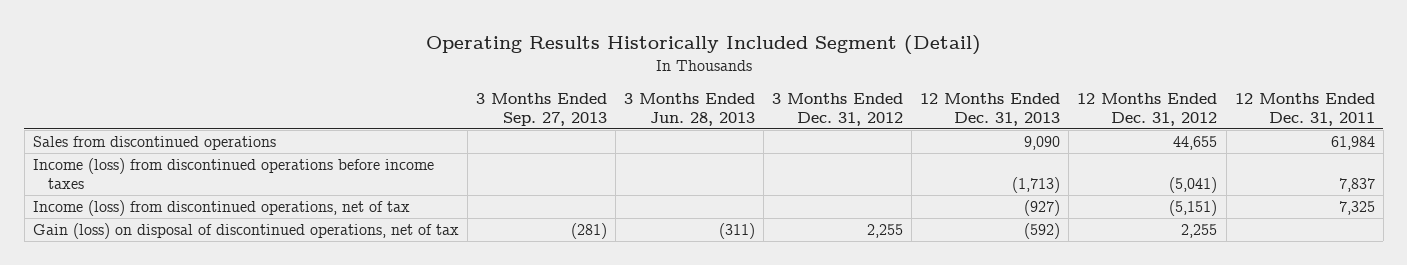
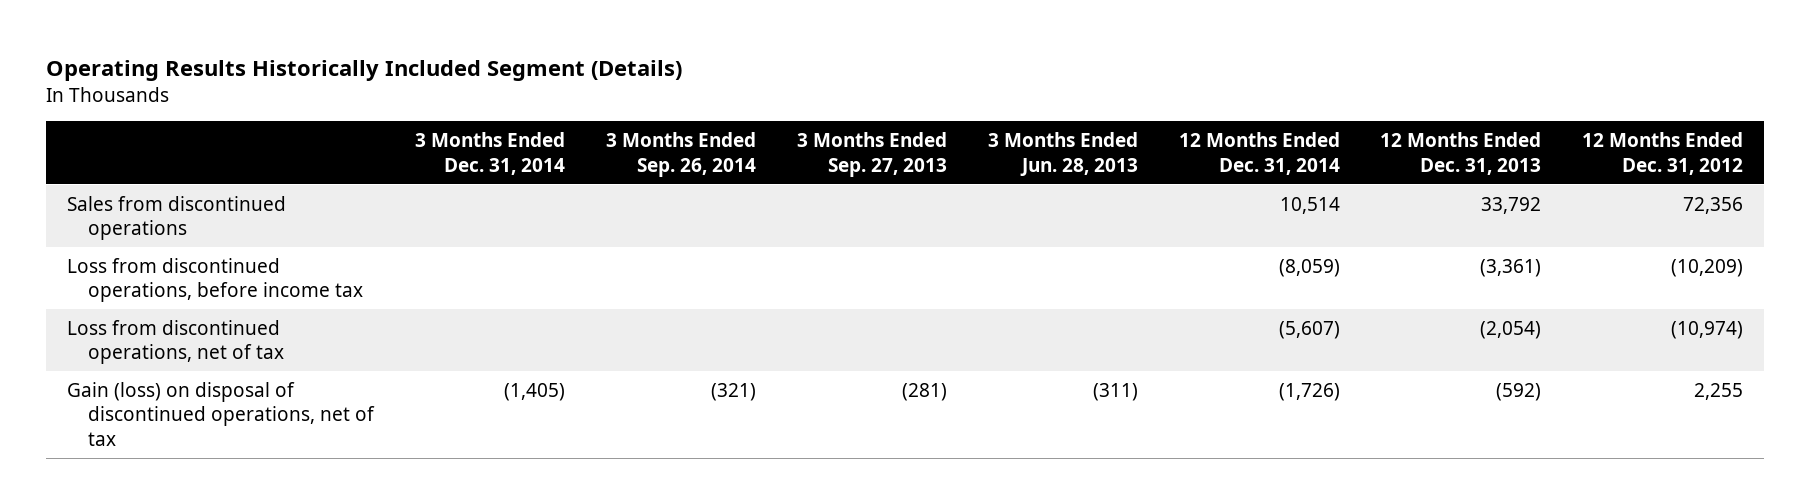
[425,35,981,56] Operating Results Historically Included Segment (Detail) -> [46,60,683,82] Operating Results Historically Included Segment (Details)
[772,93,904,126] 3 Months Ended Dec. 31, 2012 -> none
[1234,93,1375,126] 12 Months Ended Dec. 31, 2011 -> none
none -> [415,132,566,175] 3 Months Ended Dec. 31, 2014
none -> [606,132,757,177] 3 Months Ended Sep. 26, 2014
none -> [1178,132,1340,175] 12 Months Ended Dec. 31, 2014
[1024,136,1061,151] 9,090 -> [1481,196,1542,214] 33,792
[1173,136,1218,151] 44,655 -> [1683,196,1744,214] 72,356
[32,158,434,189] Income (loss) from discontinued operations before income taxes -> [66,257,364,303] Loss from discontinued operations, before income tax
[1012,176,1061,193] (1,713) -> [1480,258,1542,277] (3,361)
[1169,176,1218,193] (5,041) -> [1671,258,1744,277] (10,209)
[32,200,410,217] Income (loss) from discontinued operations, net of tax -> [66,319,285,365] Loss from discontinued operations, net of tax
[1024,200,1061,217] (927) -> [1480,320,1542,339] (2,054)
[1169,200,1218,217] (5,151) -> [1671,320,1744,339] (10,974)

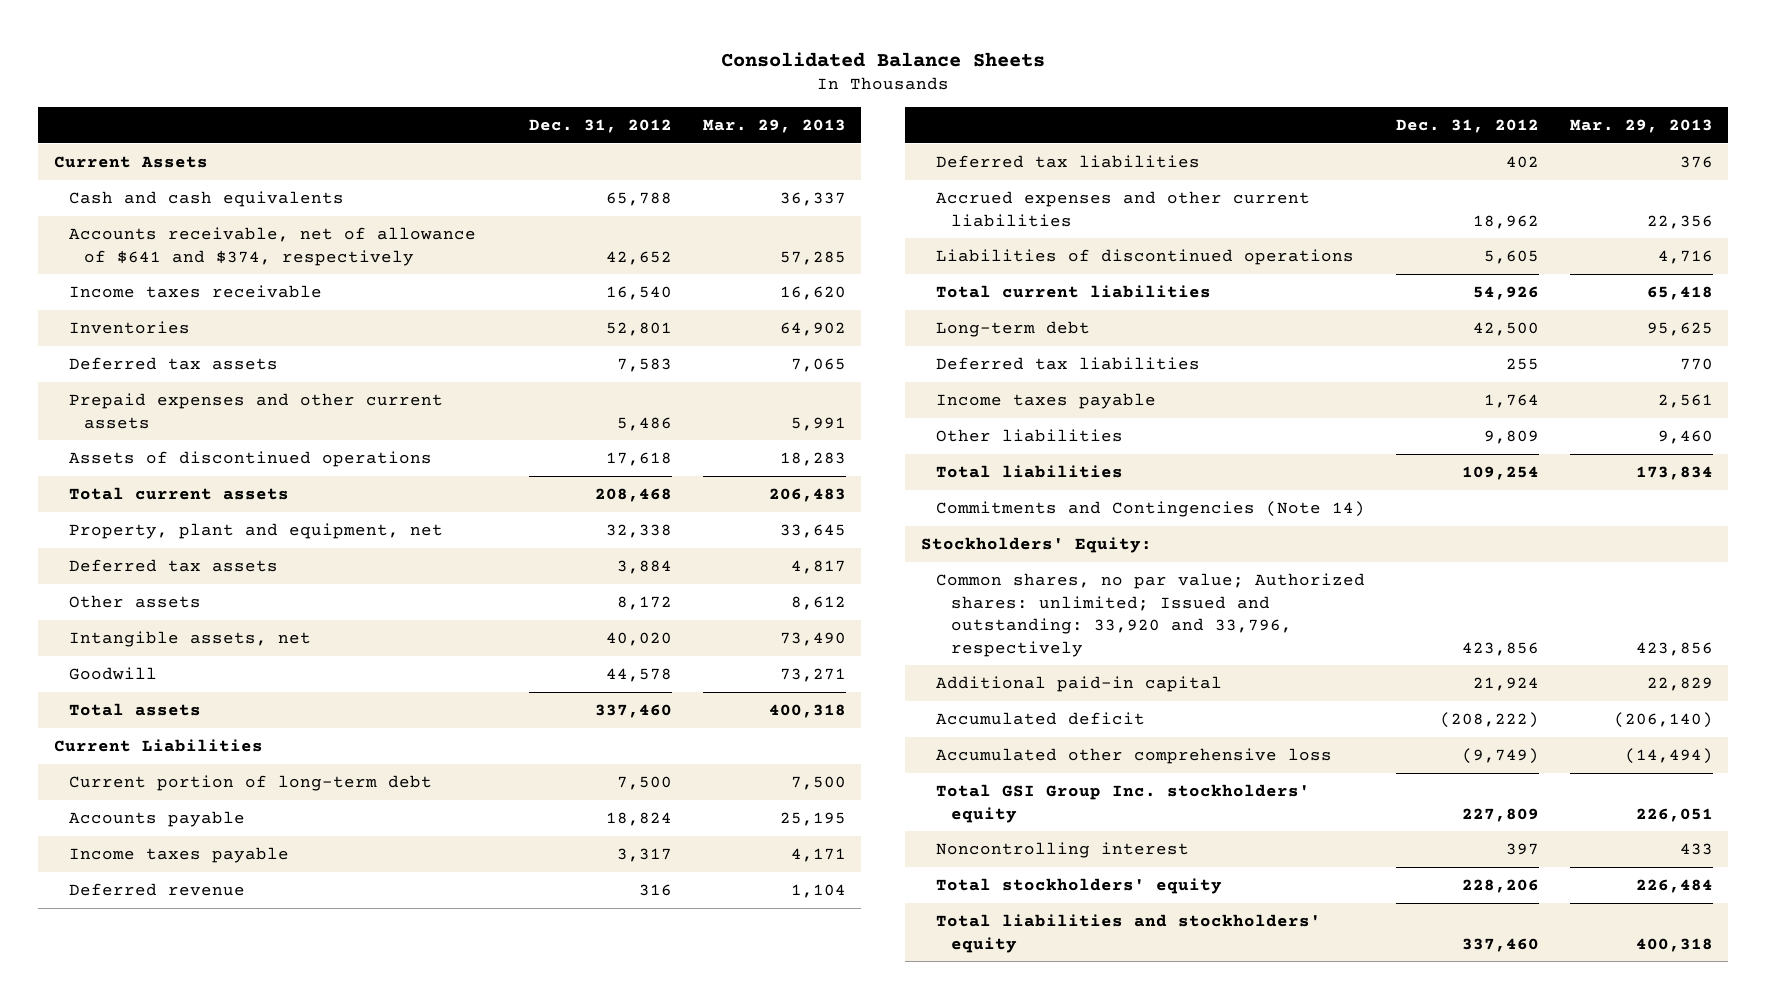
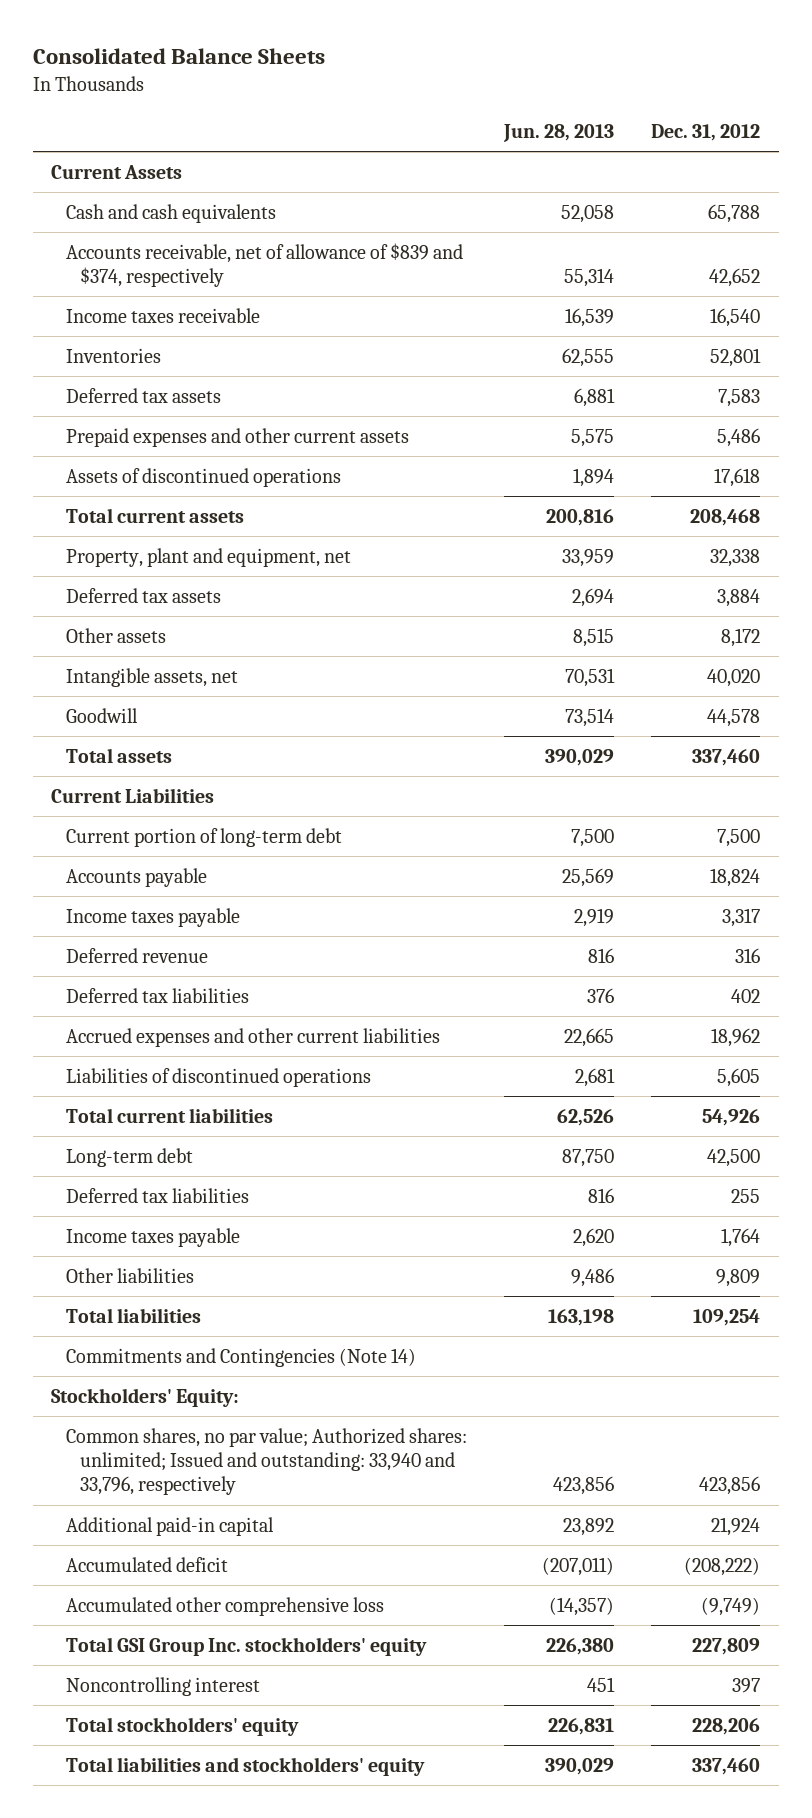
[702,119,846,134] Mar. 29, 2013 -> none
none -> [503,123,615,142] Jun. 28, 2013
[68,227,476,266] Accounts receivable, net of allowance of $641 and $374, respectively -> [65,242,463,288] Accounts receivable, net of allowance of $839 and $374, respectively
[935,573,1365,657] Common shares, no par value; Authorized shares: unlimited; Issued and outstanding: 33,920 and 33,796, respectively -> [65,1427,467,1496] Common shares, no par value; Authorized shares: unlimited; Issued and outstanding: 33,940 and 33,796, respectively

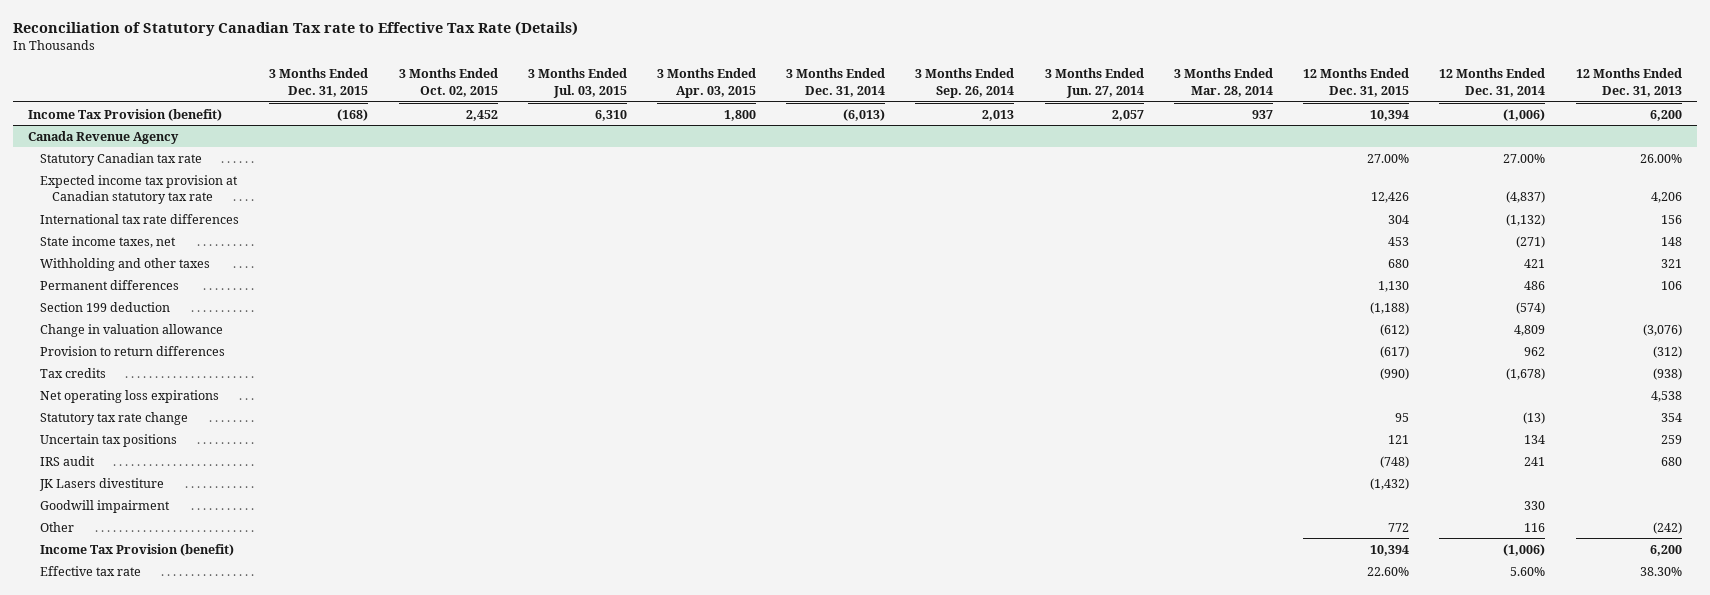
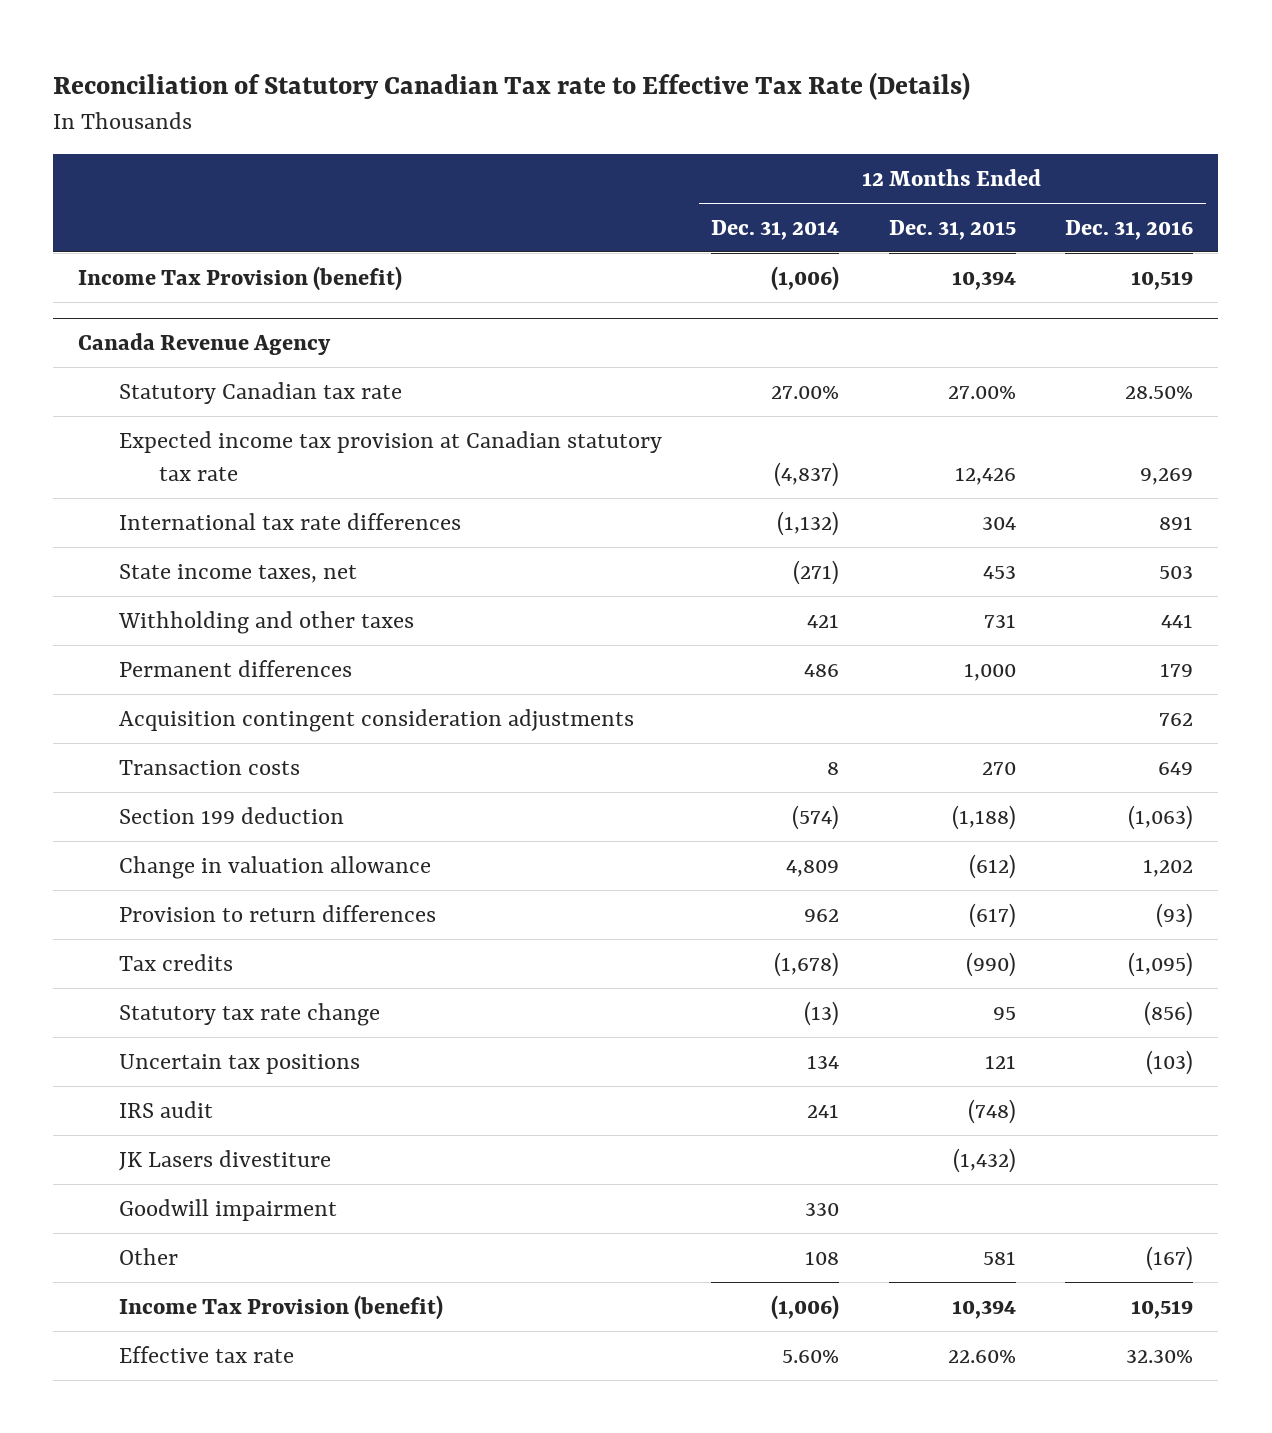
[269,68,369,97] 3 Months Ended Dec. 31, 2015 -> none
[398,68,498,97] 3 Months Ended Oct. 02, 2015 -> none
[527,68,627,98] 3 Months Ended Jul. 03, 2015 -> none
[657,68,757,98] 3 Months Ended Apr. 03, 2015 -> none
[786,68,886,97] 3 Months Ended Dec. 31, 2014 -> none
[915,68,1015,98] 3 Months Ended Sep. 26, 2014 -> none
[1044,68,1144,98] 3 Months Ended Jun. 27, 2014 -> none
[1173,68,1273,97] 3 Months Ended Mar. 28, 2014 -> none
[1575,68,1682,97] 12 Months Ended Dec. 31, 2013 -> none
none -> [1065,219,1194,240] Dec. 31, 2016
[1388,258,1410,268] 680 -> [983,613,1016,628] 731
[1378,280,1410,292] 1,130 -> [963,662,1016,681] 1,000
none -> [118,708,634,732] Acquisition contingent consideration adjustments
none -> [118,759,300,775] Transaction costs
[40,389,220,403] Net operating loss expirations -> none
[1388,522,1410,532] 772 -> [982,1250,1016,1265] 581
[1524,522,1546,532] 116 -> [805,1250,840,1265] 108

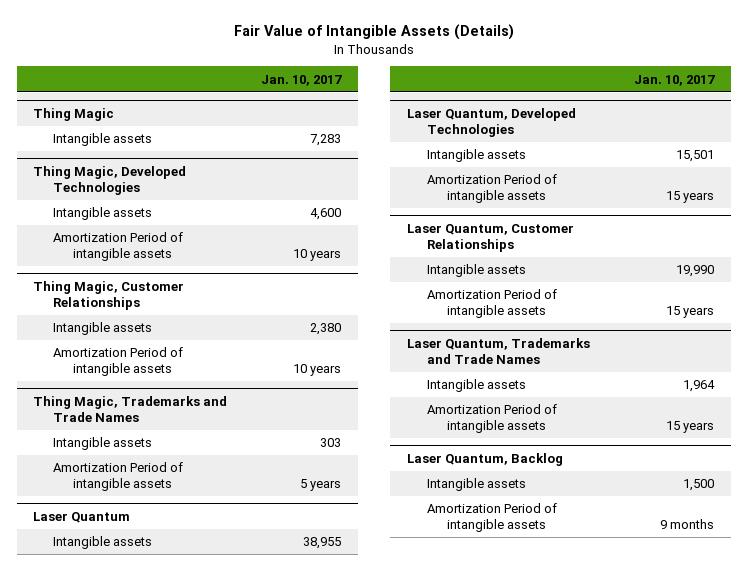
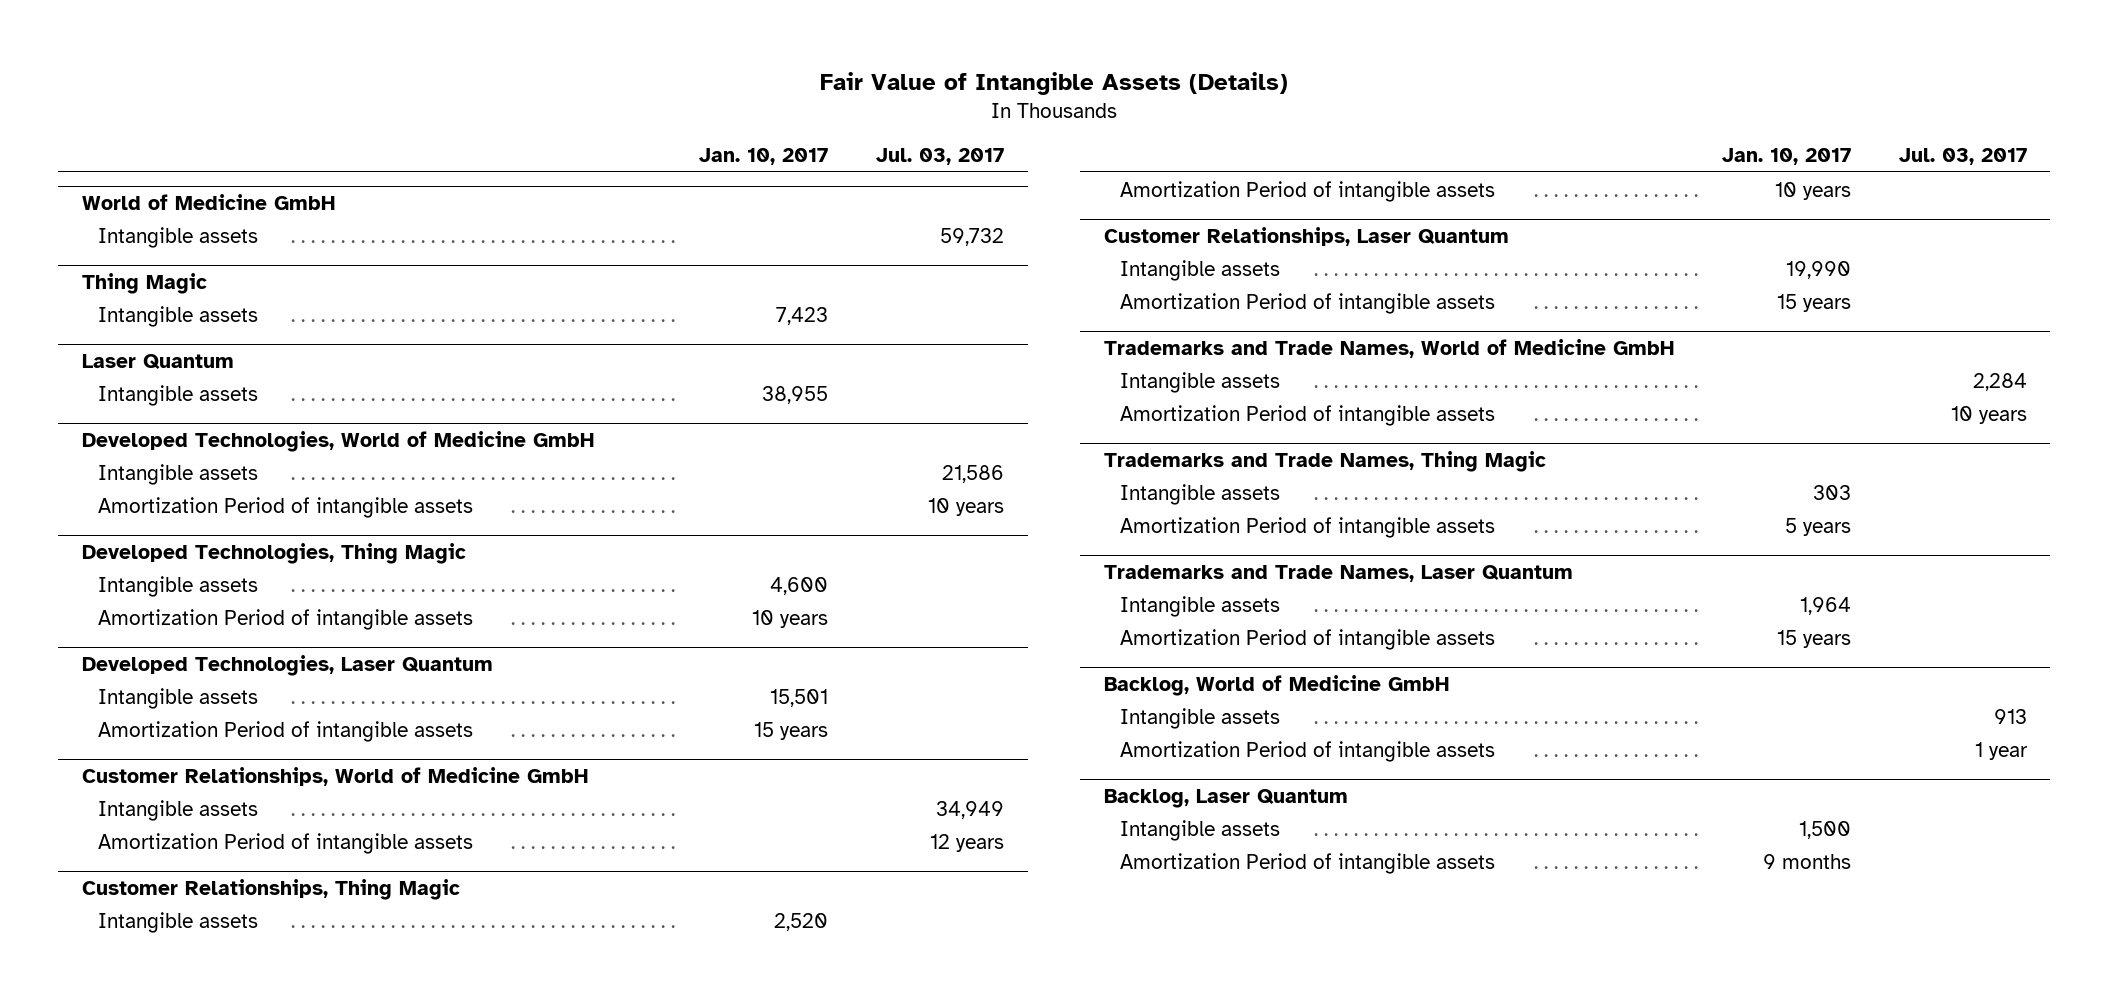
none -> [876,148,1005,166] Jul. 03, 2017
none -> [81,193,335,210] World of Medicine GmbH
none -> [98,226,259,248] Intangible assets
[33,165,187,195] Thing Magic, Developed Technologies -> none
[53,207,153,221] Intangible assets -> none
[53,232,184,261] Amortization Period of intangible assets -> none
[33,280,185,310] Thing Magic, Customer Relationships -> none
[53,322,153,336] Intangible assets -> none
[53,347,184,376] Amortization Period of intangible assets -> none
[33,395,228,422] Thing Magic, Trademarks and Trade Names -> none
[53,437,153,451] Intangible assets -> none
[53,462,184,491] Amortization Period of intangible assets -> none
[309,134,341,147] 7,283 -> [776,306,829,325] 7,423
none -> [81,430,594,452] Developed Technologies, World of Medicine GmbH
none -> [98,463,259,485] Intangible assets
none -> [98,496,474,518] Amortization Period of intangible assets
none -> [81,542,466,564] Developed Technologies, Thing Magic
none -> [98,575,259,597] Intangible assets
none -> [98,608,474,630] Amortization Period of intangible assets
[406,107,576,137] Laser Quantum, Developed Technologies -> [81,654,493,676] Developed Technologies, Laser Quantum
none -> [81,766,588,786] Customer Relationships, World of Medicine GmbH
none -> [98,799,259,821] Intangible assets
none -> [98,832,474,854] Amortization Period of intangible assets
none -> [81,878,460,900] Customer Relationships, Thing Magic
none -> [98,911,259,933] Intangible assets
none -> [1120,180,1496,202] Amortization Period of intangible assets
[406,223,574,252] Laser Quantum, Customer Relationships -> [1103,226,1509,246] Customer Relationships, Laser Quantum
none -> [1103,338,1674,358] Trademarks and Trade Names, World of Medicine GmbH
none -> [1120,371,1281,393] Intangible assets
none -> [1120,404,1496,426] Amortization Period of intangible assets
none -> [1103,450,1546,472] Trademarks and Trade Names, Thing Magic
none -> [1120,483,1281,505] Intangible assets
none -> [1120,516,1496,538] Amortization Period of intangible assets
[406,337,590,364] Laser Quantum, Trademarks and Trade Names -> [1103,564,1573,582] Trademarks and Trade Names, Laser Quantum
none -> [1103,674,1449,696] Backlog, World of Medicine GmbH
none -> [1120,707,1281,729] Intangible assets
none -> [1120,740,1496,762] Amortization Period of intangible assets
[406,452,563,466] Laser Quantum, Backlog -> [1103,788,1348,808] Backlog, Laser Quantum

